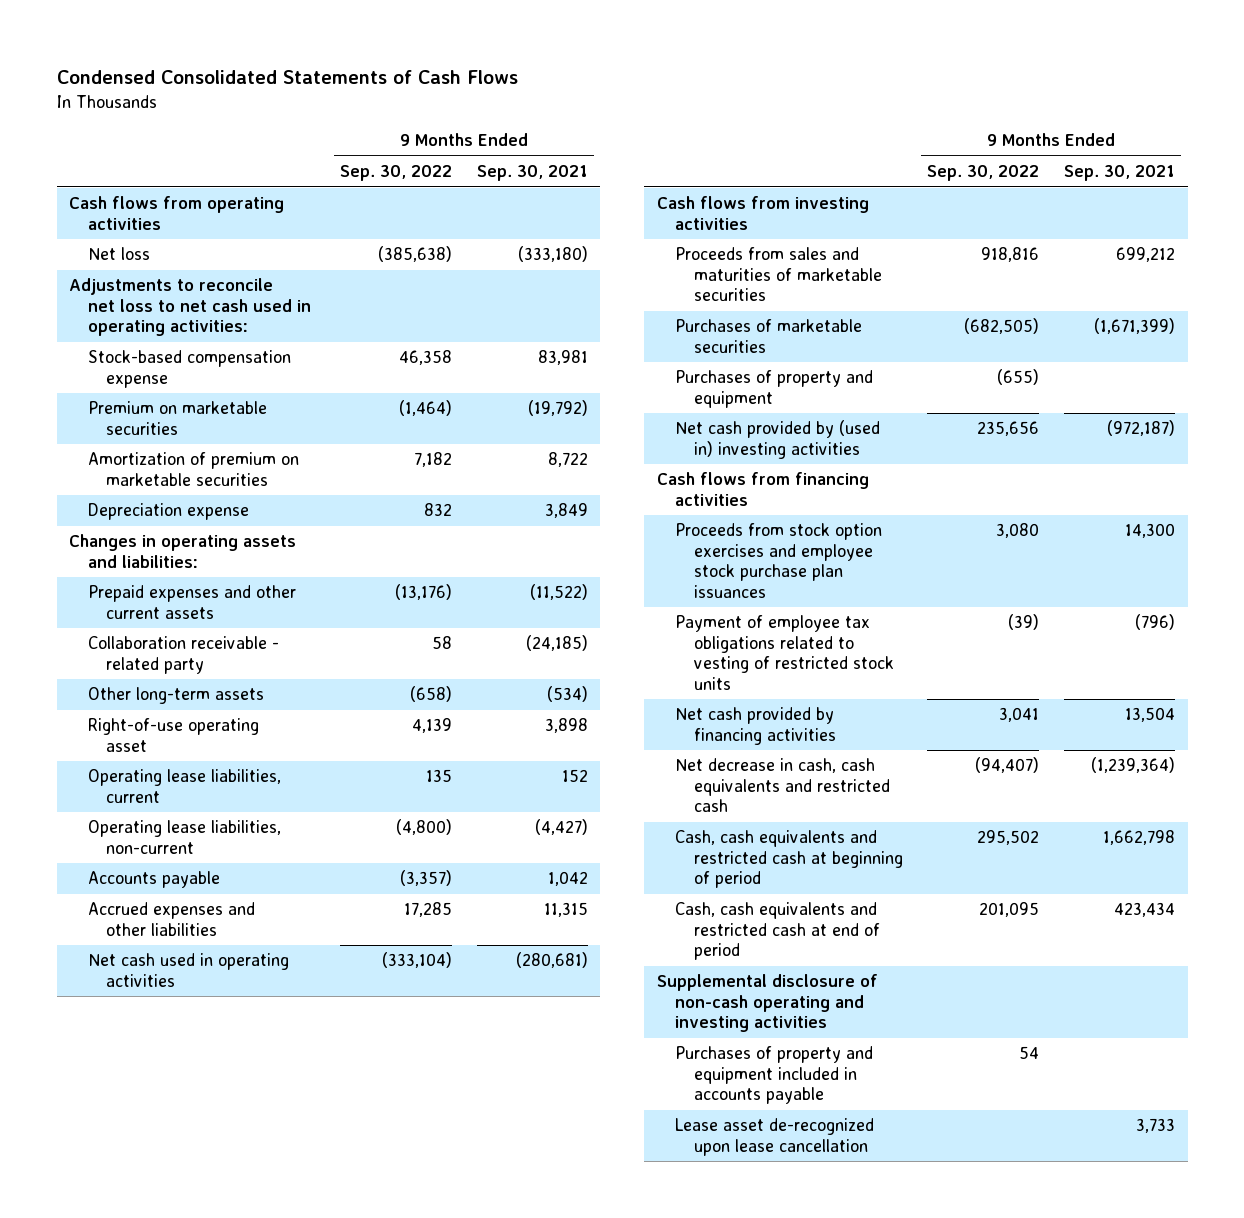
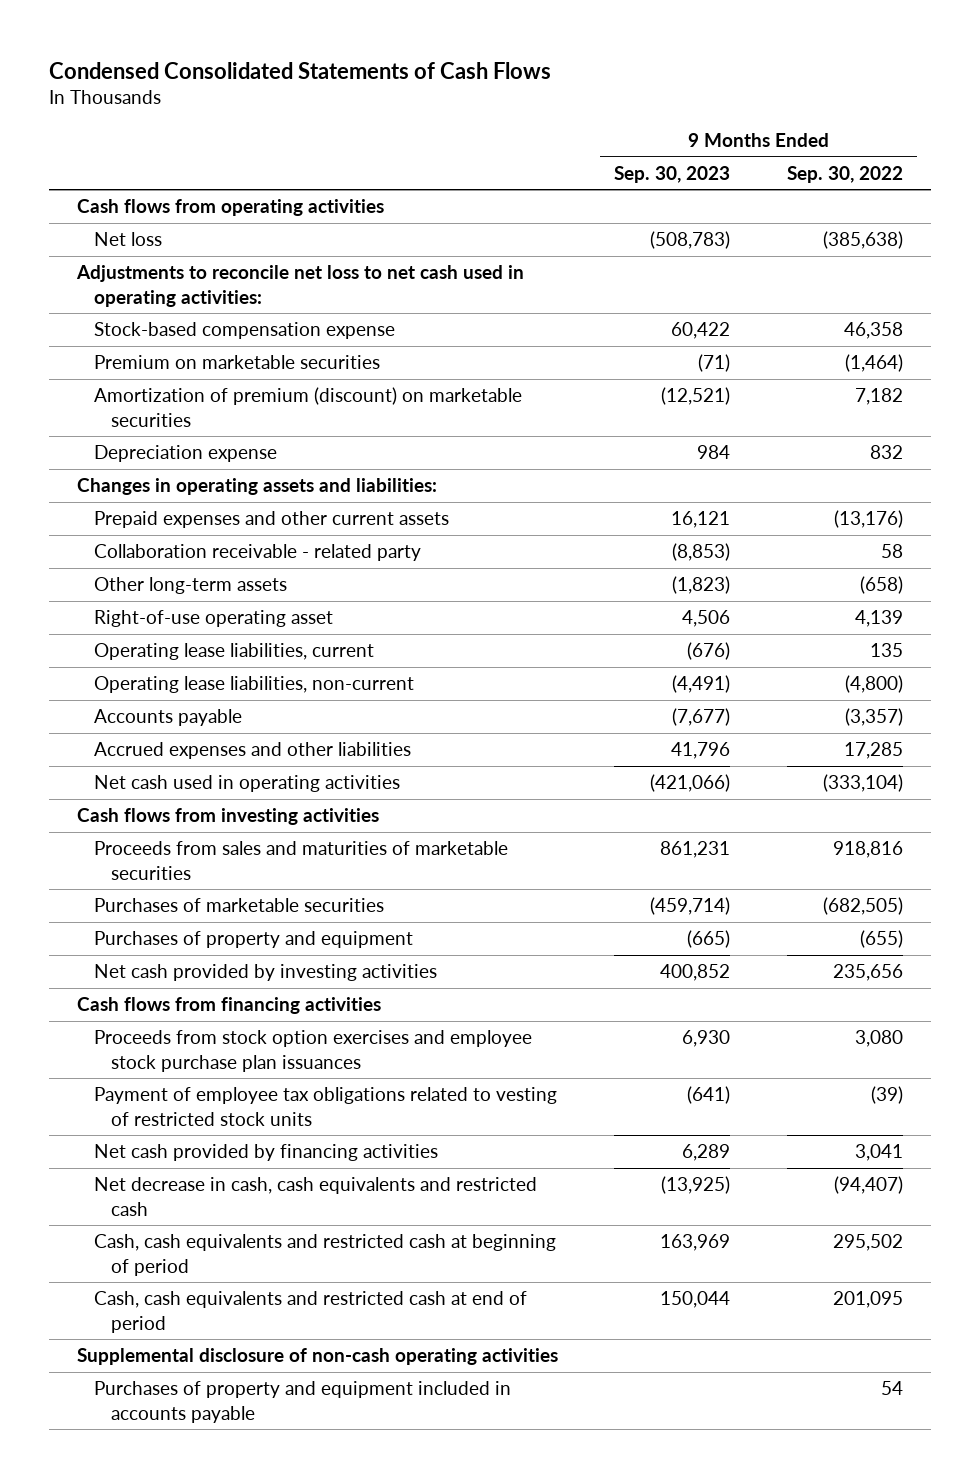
[476,165,588,182] Sep. 30, 2021 -> none
none -> [614,165,731,183] Sep. 30, 2023
[87,452,299,486] Amortization of premium on marketable securities -> [93,387,522,427] Amortization of premium (discount) on marketable securities
[675,420,881,459] Net cash provided by (used in) investing activities -> [93,964,437,982] Net cash provided by investing activities
[656,974,878,1033] Supplemental disclosure of non-cash operating and investing activities -> [77,1348,559,1366] Supplemental disclosure of non-cash operating activities
[675,1118,875,1156] Lease asset de-recognized upon lease cancellation -> none

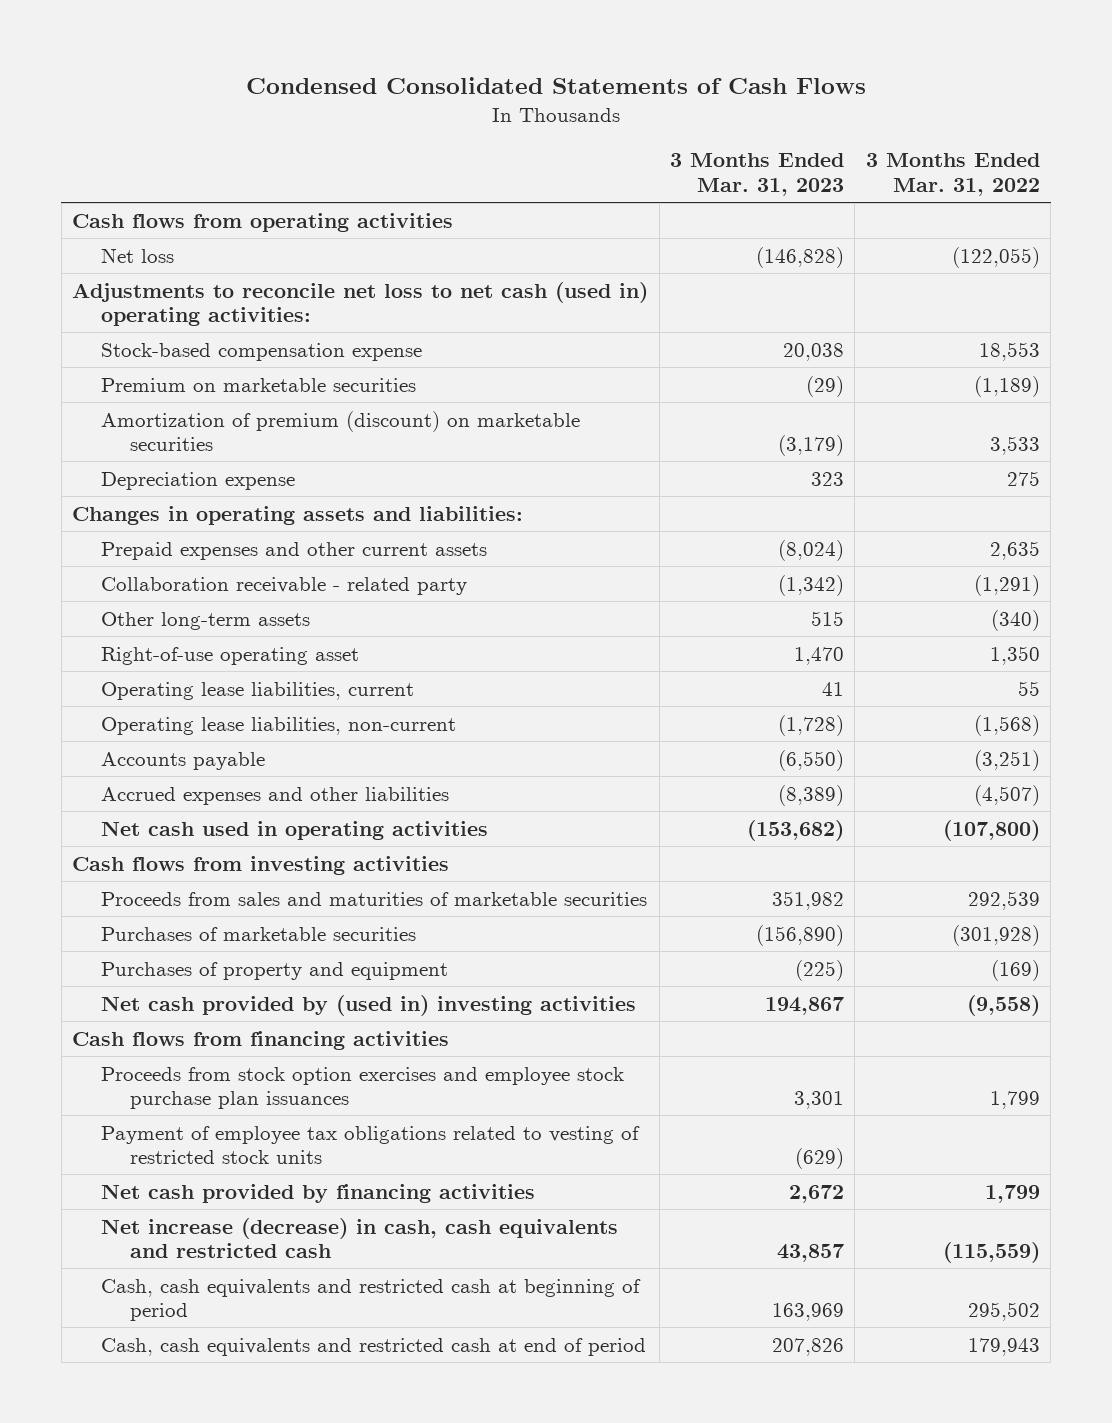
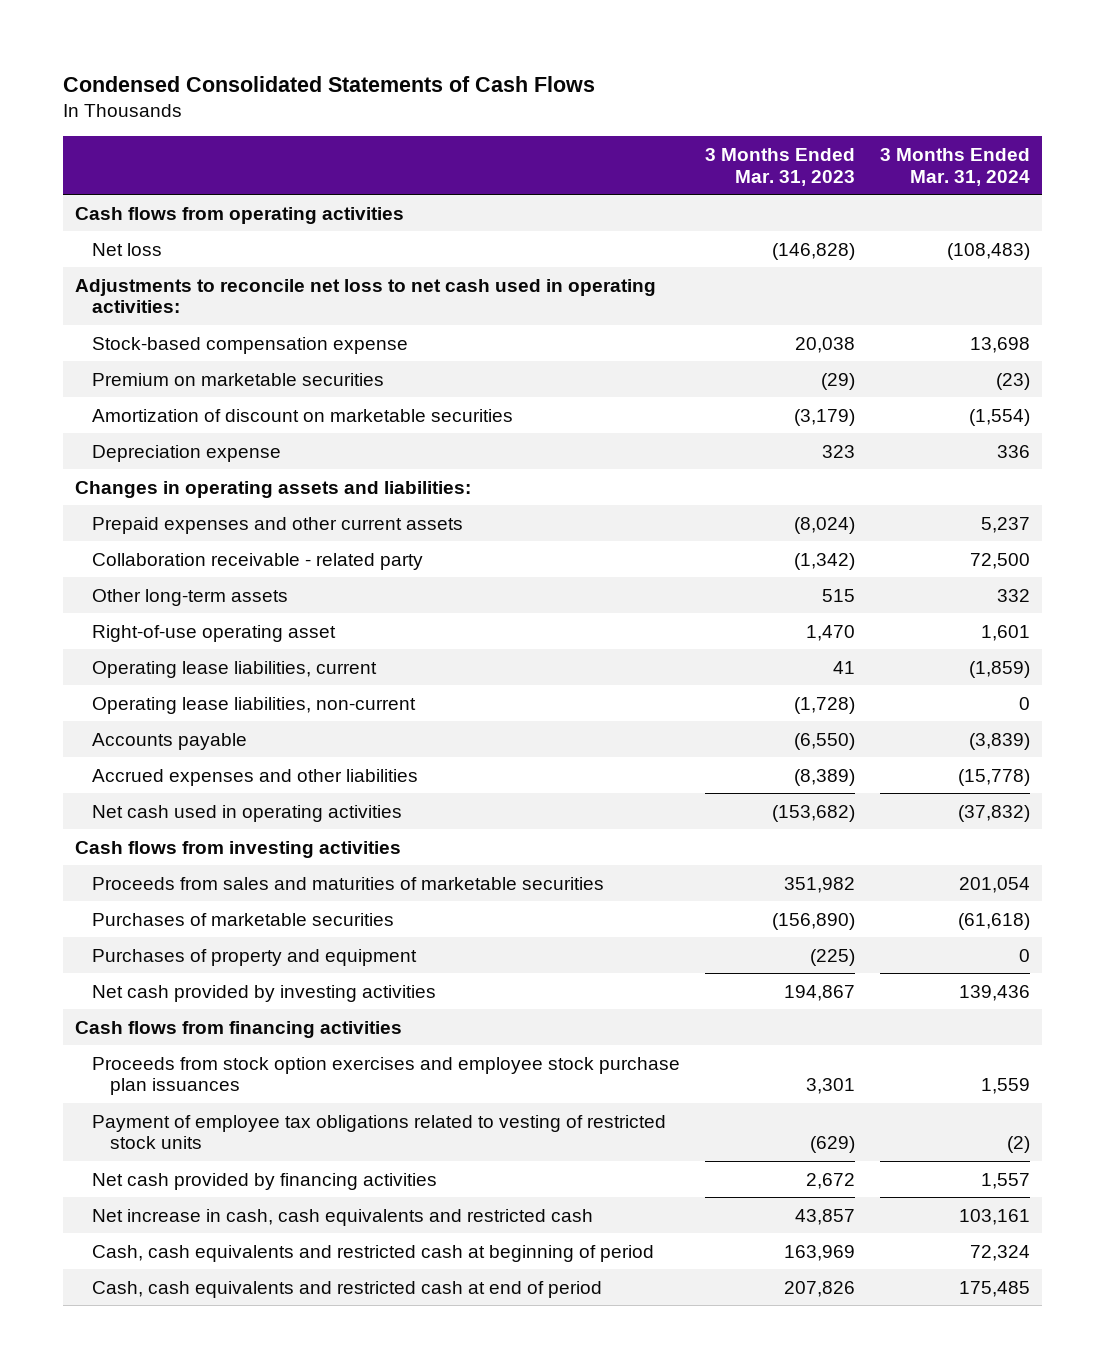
[865,153,1040,197] 3 Months Ended Mar. 31, 2022 -> none
none -> [879,147,1030,186] 3 Months Ended Mar. 31, 2024
[72,281,649,327] Adjustments to reconcile net loss to net cash (used in) operating activities: -> [74,278,656,314] Adjustments to reconcile net loss to net cash used in operating activities:
[100,410,580,452] Amortization of premium (discount) on marketable securities -> [92,408,514,422] Amortization of discount on marketable securities
[100,994,636,1016] Net cash provided by (used in) investing activities -> [92,984,437,1002] Net cash provided by investing activities
[100,1217,618,1259] Net increase (decrease) in cash, cash equivalents and restricted cash -> [92,1208,594,1226] Net increase in cash, cash equivalents and restricted cash

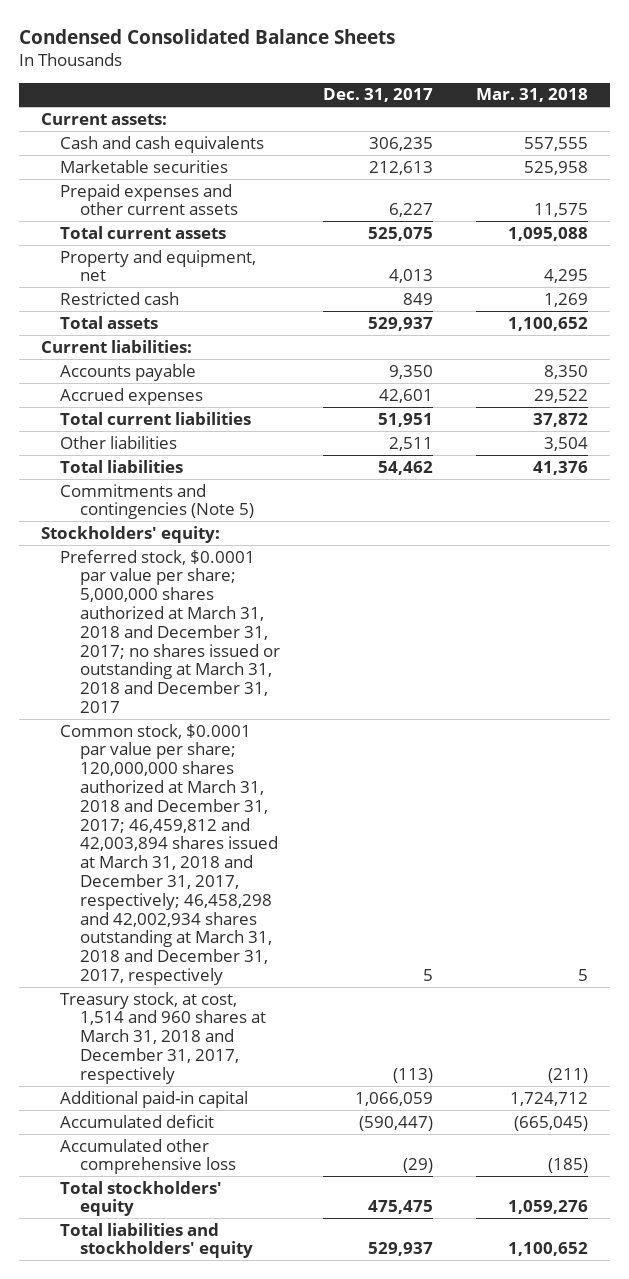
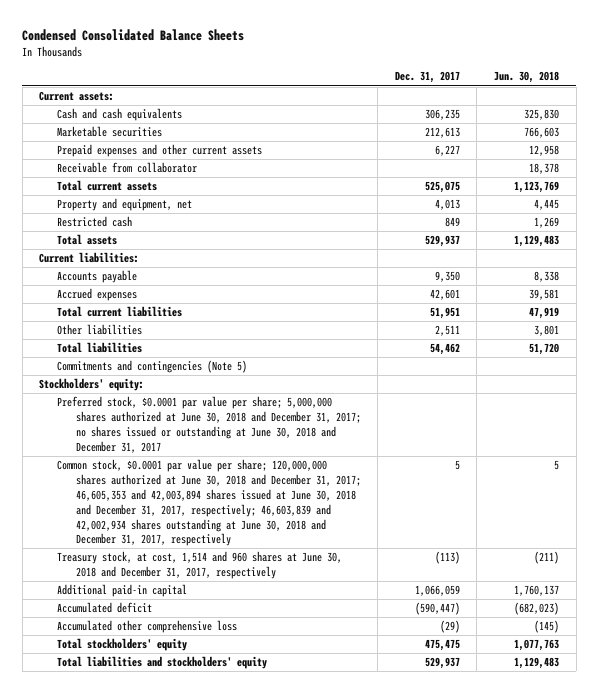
[476,88,589,103] Mar. 31, 2018 -> none
none -> [493,71,559,84] Jun. 30, 2018
none -> [57,162,198,174] Receivable from collaborator
[60,549,281,714] Preferred stock, $0.0001 par value per share; 5,000,000 shares authorized at March 31, 2018 and December 31, 2017; no shares issued or outstanding at March 31, 2018 and December 31, 2017 -> [57,396,361,453] Preferred stock, $0.0001 par value per share; 5,000,000 shares authorized at June 30, 2018 and December 31, 2017; no shares issued or outstanding at June 30, 2018 and December 31, 2017
[60,723,279,986] Common stock, $0.0001 par value per share; 120,000,000 shares authorized at March 31, 2018 and December 31, 2017; 46,459,812 and 42,003,894 shares issued at March 31, 2018 and December 31, 2017, respectively; 46,458,298 and 42,002,934 shares outstanding at March 31, 2018 and December 31, 2017, respectively -> [57,459,361,547] Common stock, $0.0001 par value per share; 120,000,000 shares authorized at June 30, 2018 and December 31, 2017; 46,605,353 and 42,003,894 shares issued at June 30, 2018 and December 31, 2017, respectively; 46,603,839 and 42,002,934 shares outstanding at June 30, 2018 and December 31, 2017, respectively
[60,991,267,1084] Treasury stock, at cost, 1,514 and 960 shares at March 31, 2018 and December 31, 2017, respectively -> [57,551,343,579] Treasury stock, at cost, 1,514 and 960 shares at June 30, 2018 and December 31, 2017, respectively

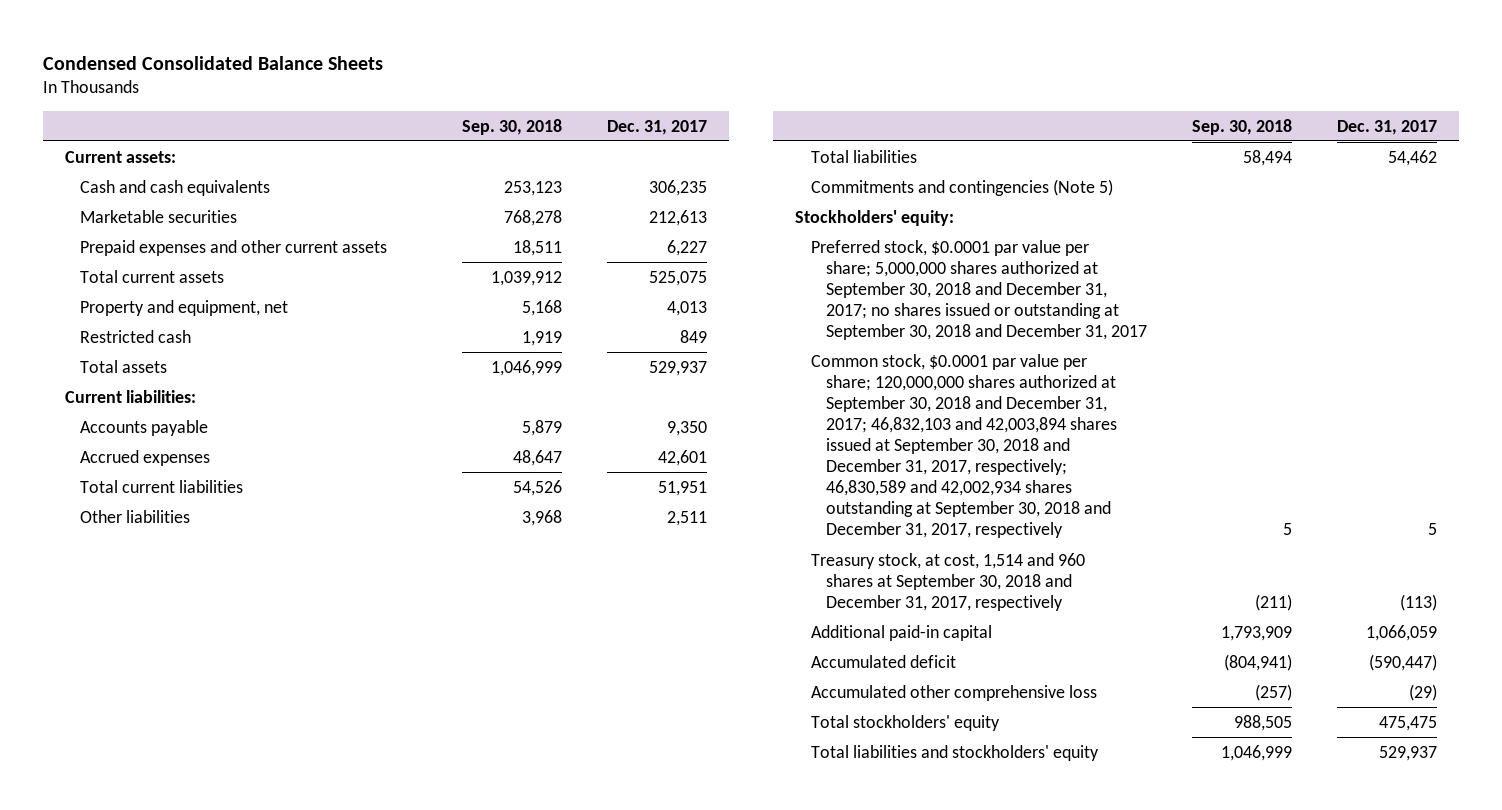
[493,71,559,84] Jun. 30, 2018 -> none
none -> [461,118,562,135] Sep. 30, 2018
[57,162,198,174] Receivable from collaborator -> none
[57,396,361,453] Preferred stock, $0.0001 par value per share; 5,000,000 shares authorized at June 30, 2018 and December 31, 2017; no shares issued or outstanding at June 30, 2018 and December 31, 2017 -> [810,239,1147,340] Preferred stock, $0.0001 par value per share; 5,000,000 shares authorized at September 30, 2018 and December 31, 2017; no shares issued or outstanding at September 30, 2018 and December 31, 2017
[57,459,361,547] Common stock, $0.0001 par value per share; 120,000,000 shares authorized at June 30, 2018 and December 31, 2017; 46,605,353 and 42,003,894 shares issued at June 30, 2018 and December 31, 2017, respectively; 46,603,839 and 42,002,934 shares outstanding at June 30, 2018 and December 31, 2017, respectively -> [810,353,1117,539] Common stock, $0.0001 par value per share; 120,000,000 shares authorized at September 30, 2018 and December 31, 2017; 46,832,103 and 42,003,894 shares issued at September 30, 2018 and December 31, 2017, respectively; 46,830,589 and 42,002,934 shares outstanding at September 30, 2018 and December 31, 2017, respectively
[57,551,343,579] Treasury stock, at cost, 1,514 and 960 shares at June 30, 2018 and December 31, 2017, respectively -> [810,552,1085,611] Treasury stock, at cost, 1,514 and 960 shares at September 30, 2018 and December 31, 2017, respectively

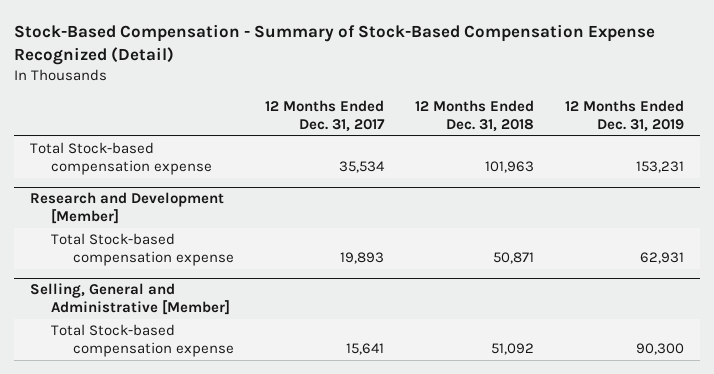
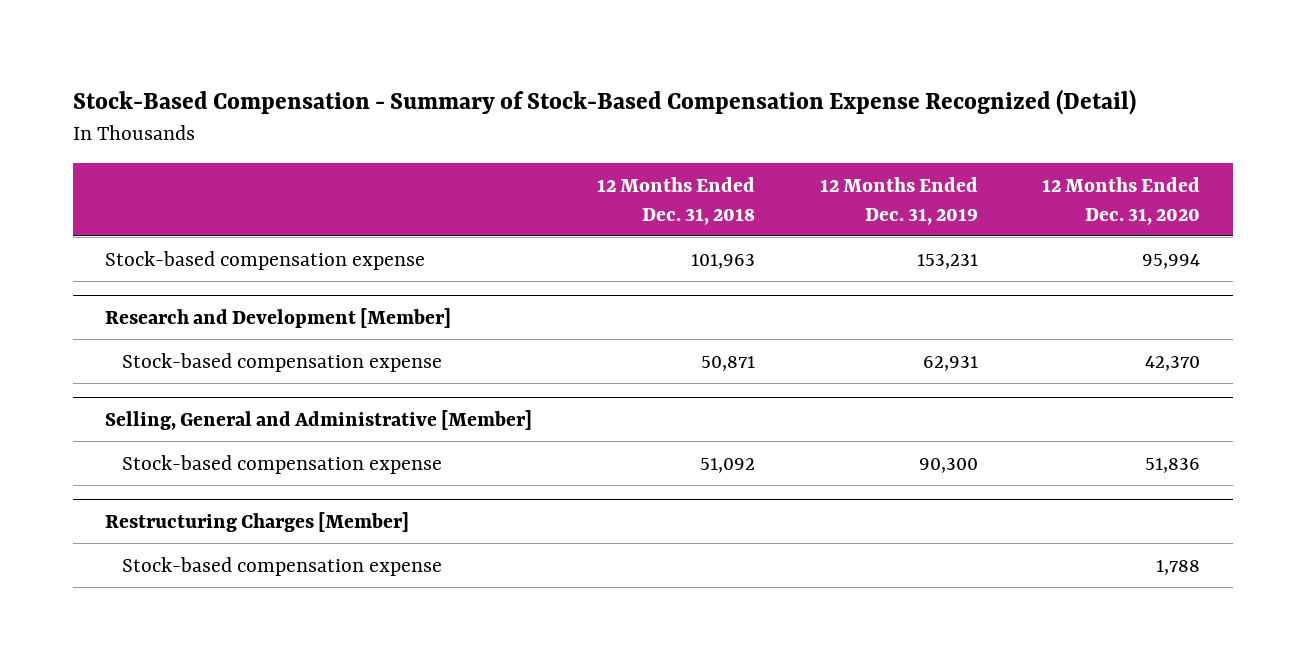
[264,99,385,132] 12 Months Ended Dec. 31, 2017 -> none
none -> [1042,176,1201,225] 12 Months Ended Dec. 31, 2020
[29,142,213,176] Total Stock-based compensation expense -> [105,250,426,270] Stock-based compensation expense
[51,233,234,267] Total Stock-based compensation expense -> [121,352,442,372] Stock-based compensation expense
[51,324,234,358] Total Stock-based compensation expense -> [121,454,442,474] Stock-based compensation expense
none -> [105,511,410,532] Restructuring Charges [Member]
none -> [121,556,442,576] Stock-based compensation expense

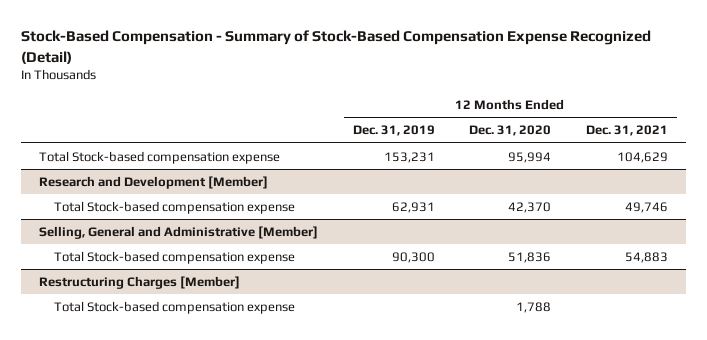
[596,176,755,225] 12 Months Ended Dec. 31, 2018 -> none
none -> [586,125,669,137] Dec. 31, 2021
[105,250,426,270] Stock-based compensation expense -> [38,150,280,164] Total Stock-based compensation expense
[121,352,442,372] Stock-based compensation expense -> [53,200,295,214] Total Stock-based compensation expense
[121,454,442,474] Stock-based compensation expense -> [53,250,295,264] Total Stock-based compensation expense
[121,556,442,576] Stock-based compensation expense -> [53,300,295,314] Total Stock-based compensation expense

